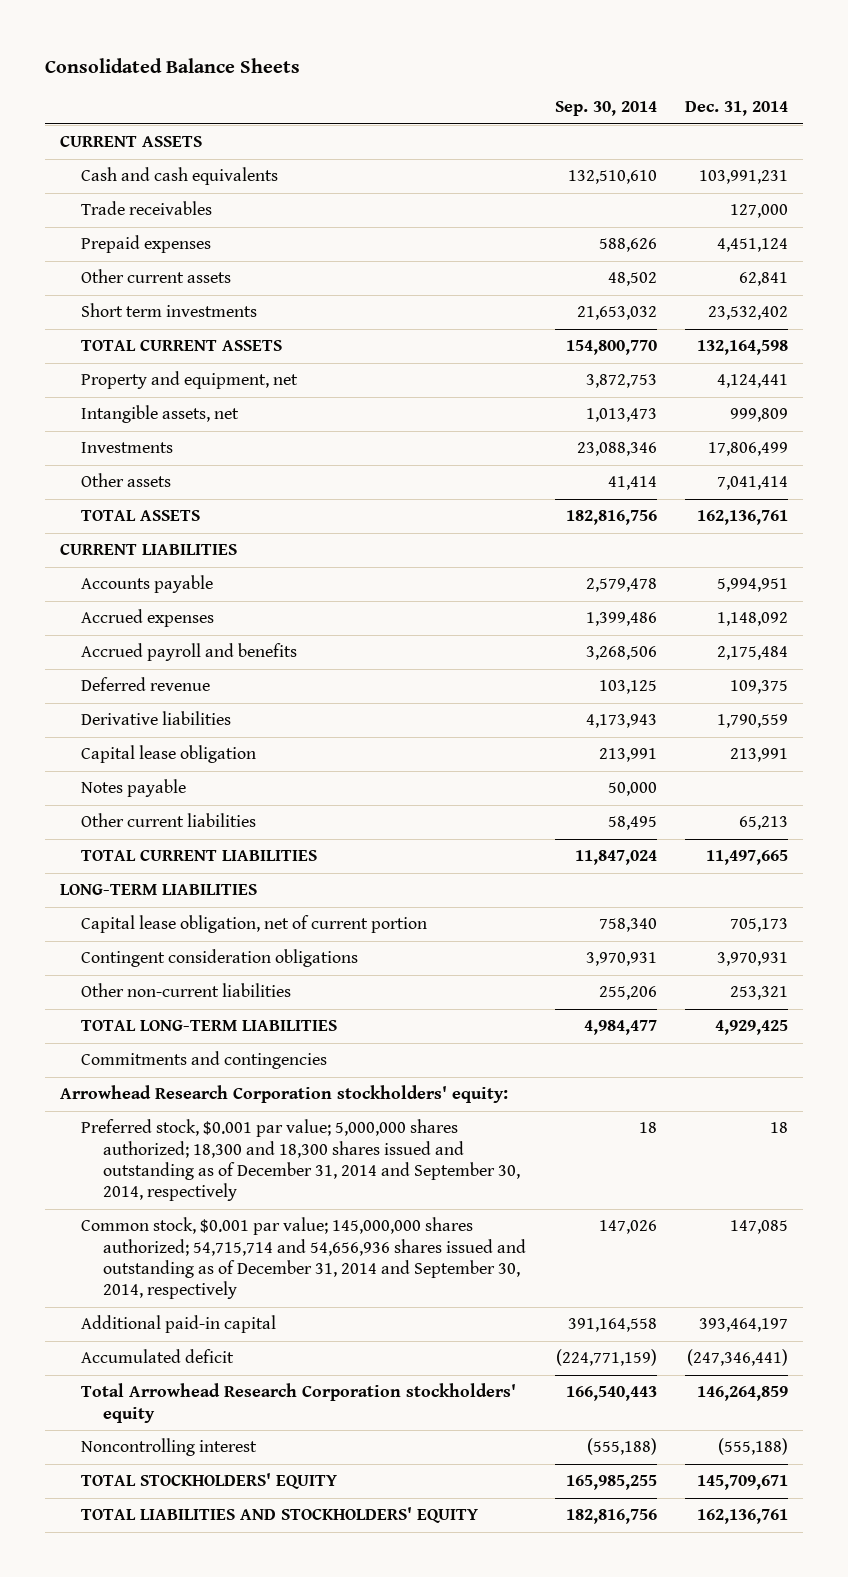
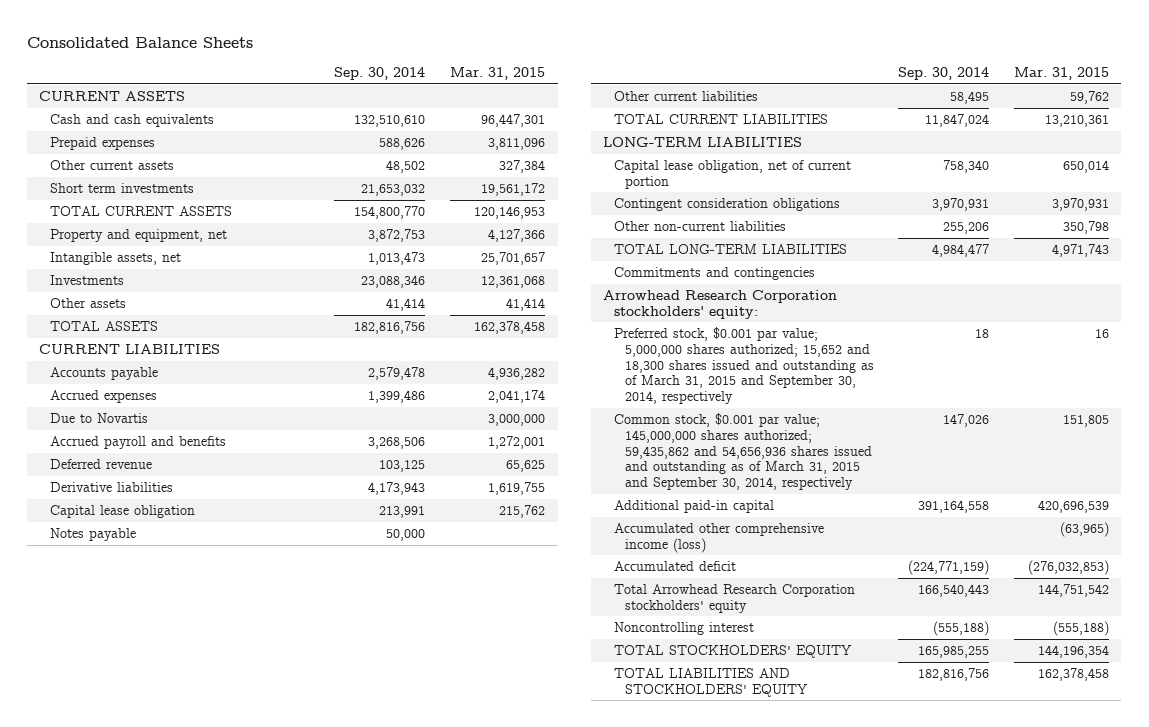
[685,101,789,117] Dec. 31, 2014 -> none
none -> [450,67,546,81] Mar. 31, 2015
[81,201,213,216] Trade receivables -> none
none -> [50,412,149,423] Due to Novartis
[81,1119,520,1202] Preferred stock, $0.001 par value; 5,000,000 shares authorized; 18,300 and 18,300 shares issued and outstanding as of December 31, 2014 and September 30, 2014, respectively -> [613,326,874,405] Preferred stock, $0.001 par value; 5,000,000 shares authorized; 15,652 and 18,300 shares issued and outstanding as of March 31, 2015 and September 30, 2014, respectively
[81,1217,526,1300] Common stock, $0.001 par value; 145,000,000 shares authorized; 54,715,714 and 54,656,936 shares issued and outstanding as of December 31, 2014 and September 30, 2014, respectively -> [613,412,872,491] Common stock, $0.001 par value; 145,000,000 shares authorized; 59,435,862 and 54,656,936 shares issued and outstanding as of March 31, 2015 and September 30, 2014, respectively
none -> [613,522,824,553] Accumulated other comprehensive income (loss)

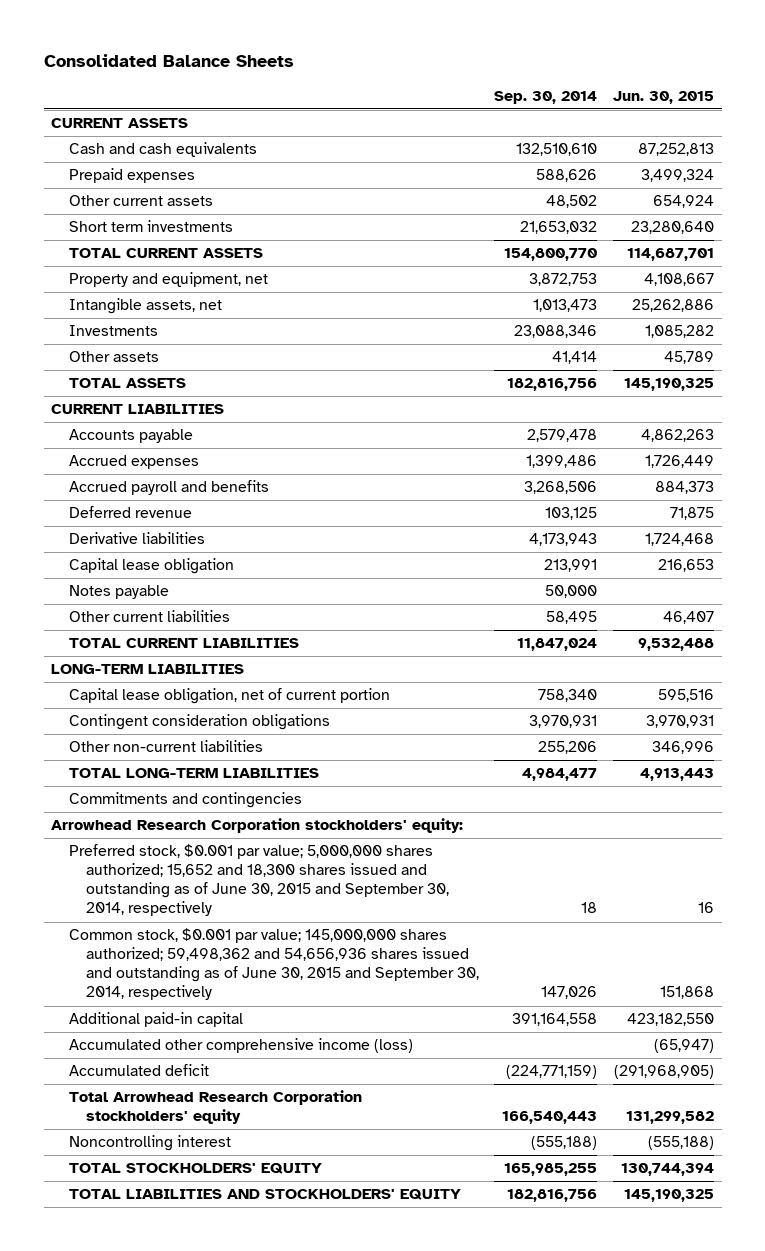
[450,67,546,81] Mar. 31, 2015 -> none
none -> [612,90,714,104] Jun. 30, 2015
[50,412,149,423] Due to Novartis -> none
[613,326,874,405] Preferred stock, $0.001 par value; 5,000,000 shares authorized; 15,652 and 18,300 shares issued and outstanding as of March 31, 2015 and September 30, 2014, respectively -> [68,844,450,917] Preferred stock, $0.001 par value; 5,000,000 shares authorized; 15,652 and 18,300 shares issued and outstanding as of June 30, 2015 and September 30, 2014, respectively
[613,412,872,491] Common stock, $0.001 par value; 145,000,000 shares authorized; 59,435,862 and 54,656,936 shares issued and outstanding as of March 31, 2015 and September 30, 2014, respectively -> [68,928,480,1001] Common stock, $0.001 par value; 145,000,000 shares authorized; 59,498,362 and 54,656,936 shares issued and outstanding as of June 30, 2015 and September 30, 2014, respectively

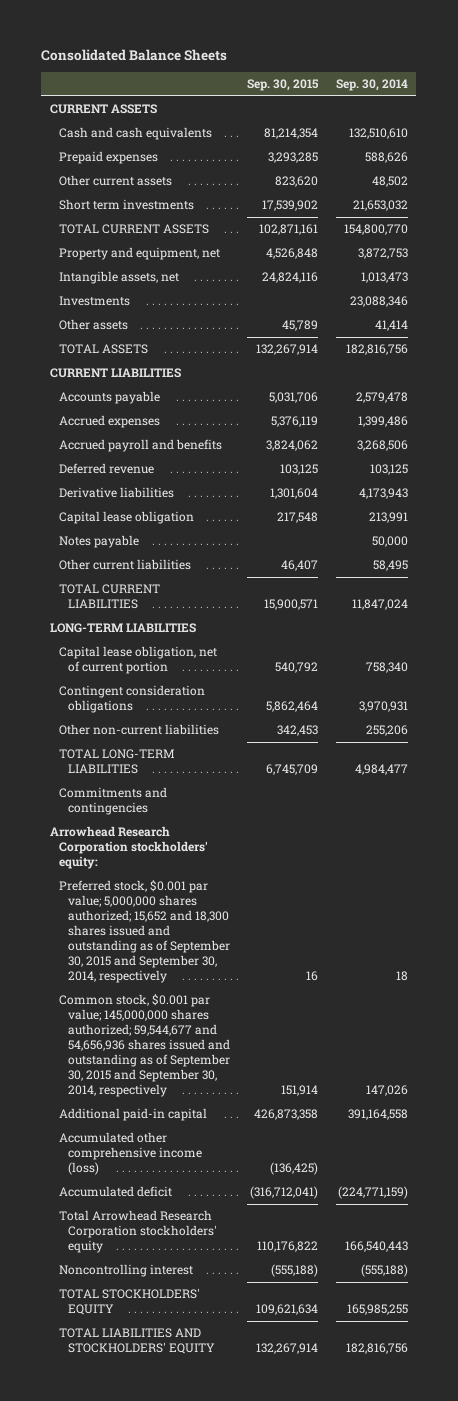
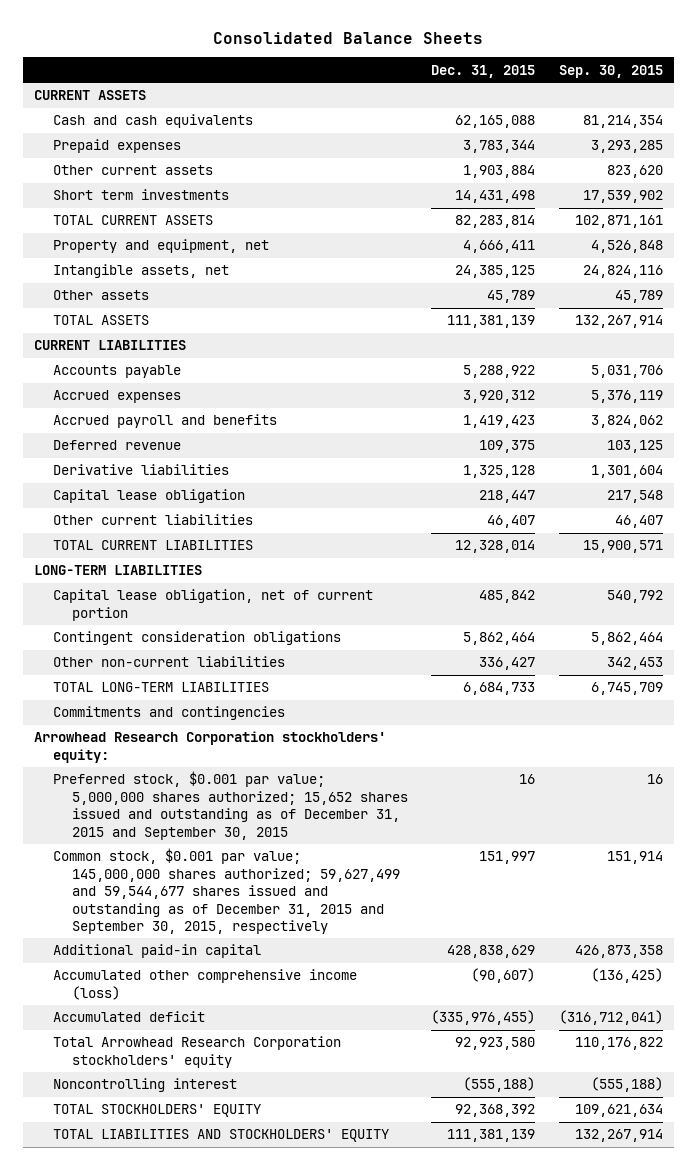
[335,78,408,91] Sep. 30, 2014 -> none
none -> [431,64,536,78] Dec. 31, 2015
[59,296,131,307] Investments -> none
[59,535,140,549] Notes payable -> none
[59,880,231,984] Preferred stock, $0.001 par value; 5,000,000 shares authorized; 15,652 and 18,300 shares issued and outstanding as of September 30, 2015 and September 30, 2014, respectively -> [53,771,409,840] Preferred stock, $0.001 par value; 5,000,000 shares authorized; 15,652 shares issued and outstanding as of December 31, 2015 and September 30, 2015
[59,994,231,1098] Common stock, $0.001 par value; 145,000,000 shares authorized; 59,544,677 and 54,656,936 shares issued and outstanding as of September 30, 2015 and September 30, 2014, respectively -> [53,848,401,935] Common stock, $0.001 par value; 145,000,000 shares authorized; 59,627,499 and 59,544,677 shares issued and outstanding as of December 31, 2015 and September 30, 2015, respectively

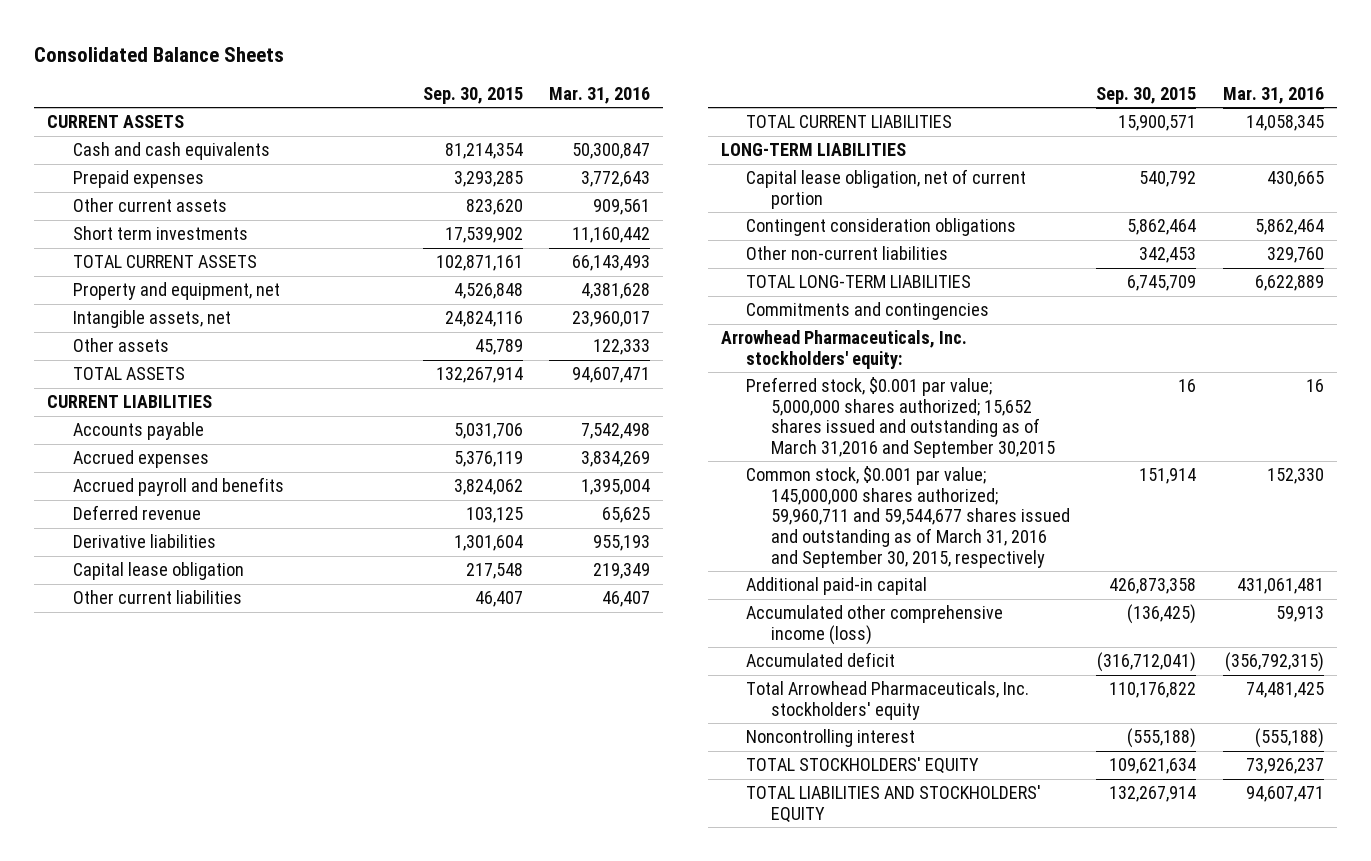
[431,64,536,78] Dec. 31, 2015 -> none
none -> [549,86,651,104] Mar. 31, 2016
[34,731,387,763] Arrowhead Research Corporation stockholders' equity: -> [720,330,967,369] Arrowhead Pharmaceuticals, Inc. stockholders' equity:
[53,771,409,840] Preferred stock, $0.001 par value; 5,000,000 shares authorized; 15,652 shares issued and outstanding as of December 31, 2015 and September 30, 2015 -> [746,377,1056,458] Preferred stock, $0.001 par value; 5,000,000 shares authorized; 15,652 shares issued and outstanding as of March 31,2016 and September 30,2015
[53,848,401,935] Common stock, $0.001 par value; 145,000,000 shares authorized; 59,627,499 and 59,544,677 shares issued and outstanding as of December 31, 2015 and September 30, 2015, respectively -> [746,466,1071,568] Common stock, $0.001 par value; 145,000,000 shares authorized; 59,960,711 and 59,544,677 shares issued and outstanding as of March 31, 2016 and September 30, 2015, respectively
[53,1036,342,1068] Total Arrowhead Research Corporation stockholders' equity -> [746,681,1030,720] Total Arrowhead Pharmaceuticals, Inc. stockholders' equity

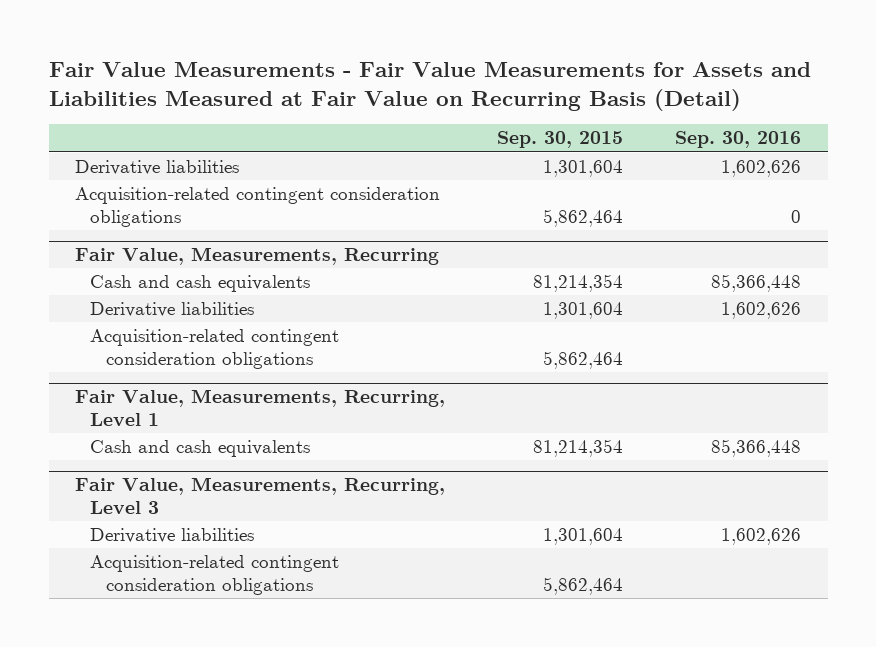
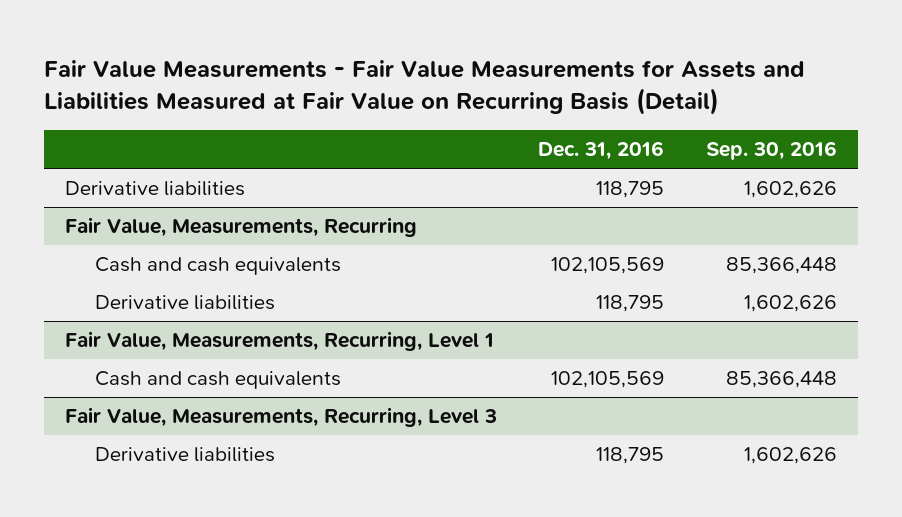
[497,131,624,149] Sep. 30, 2015 -> none
none -> [538,141,665,161] Dec. 31, 2016
[74,186,440,227] Acquisition-related contingent consideration obligations -> none
[90,328,340,369] Acquisition-related contingent consideration obligations -> none
[90,554,340,595] Acquisition-related contingent consideration obligations -> none

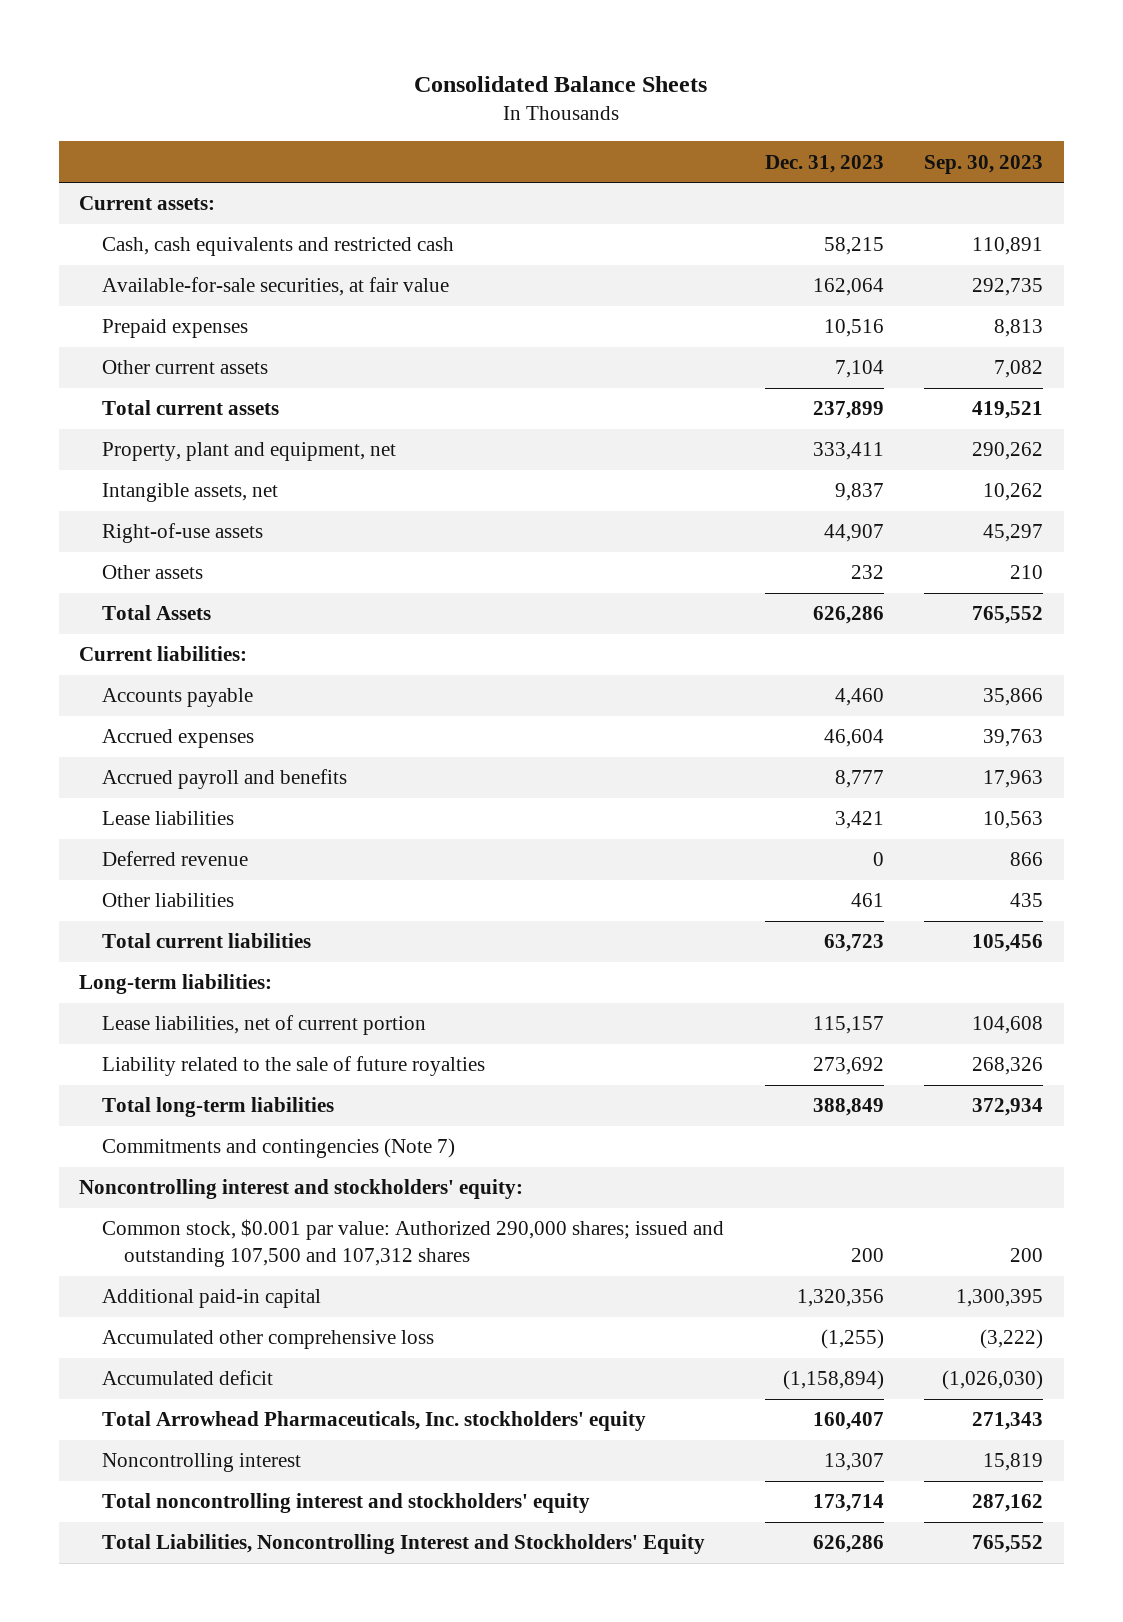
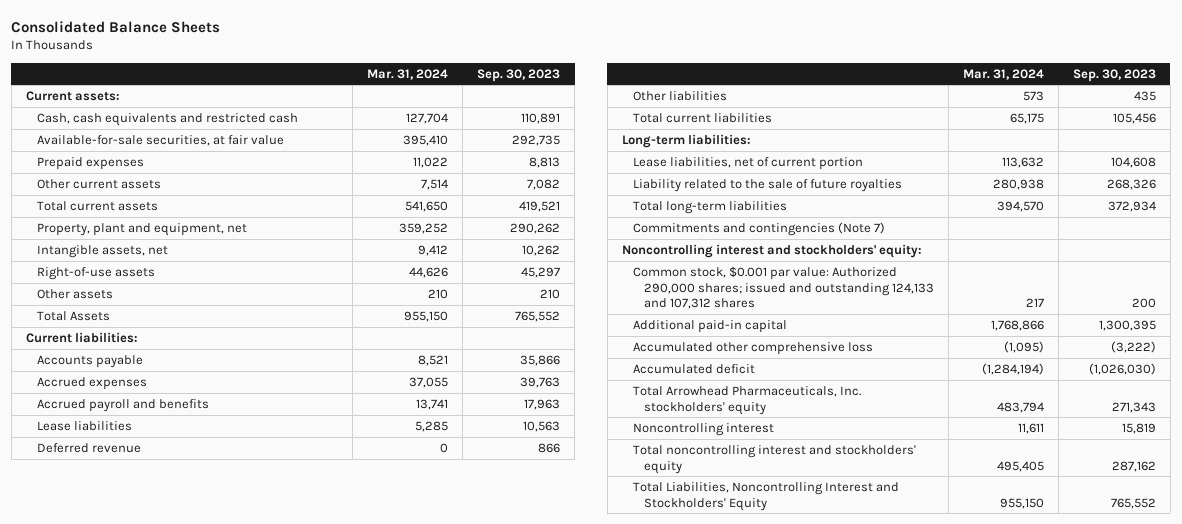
[764,154,884,173] Dec. 31, 2023 -> none
none -> [367,68,449,80] Mar. 31, 2024
[101,1219,724,1268] Common stock, $0.001 par value: Authorized 290,000 shares; issued and outstanding 107,500 and 107,312 shares -> [632,265,935,310] Common stock, $0.001 par value: Authorized 290,000 shares; issued and outstanding 124,133 and 107,312 shares

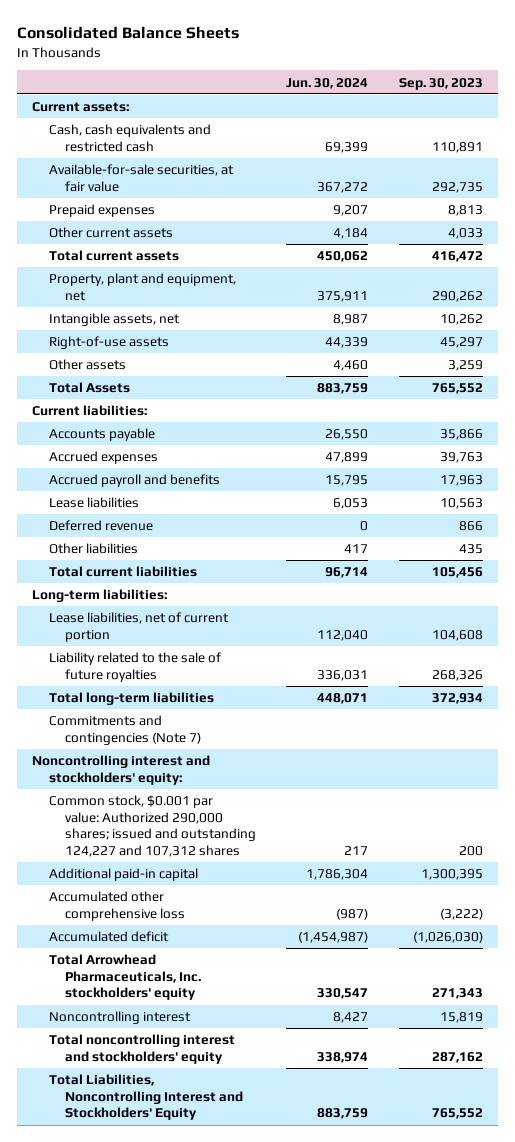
[367,68,449,80] Mar. 31, 2024 -> none
none -> [286,77,369,89] Jun. 30, 2024
[527,178,561,190] 7,082 -> [447,228,483,240] 4,033
[519,200,561,212] 419,521 -> [431,251,483,263] 416,472
[540,288,561,299] 210 -> [447,360,483,372] 3,259
[632,265,935,310] Common stock, $0.001 par value: Authorized 290,000 shares; issued and outstanding 124,133 and 107,312 shares -> [48,795,257,858] Common stock, $0.001 par value: Authorized 290,000 shares; issued and outstanding 124,227 and 107,312 shares

